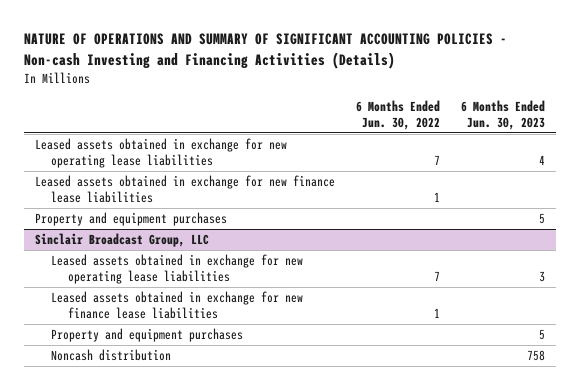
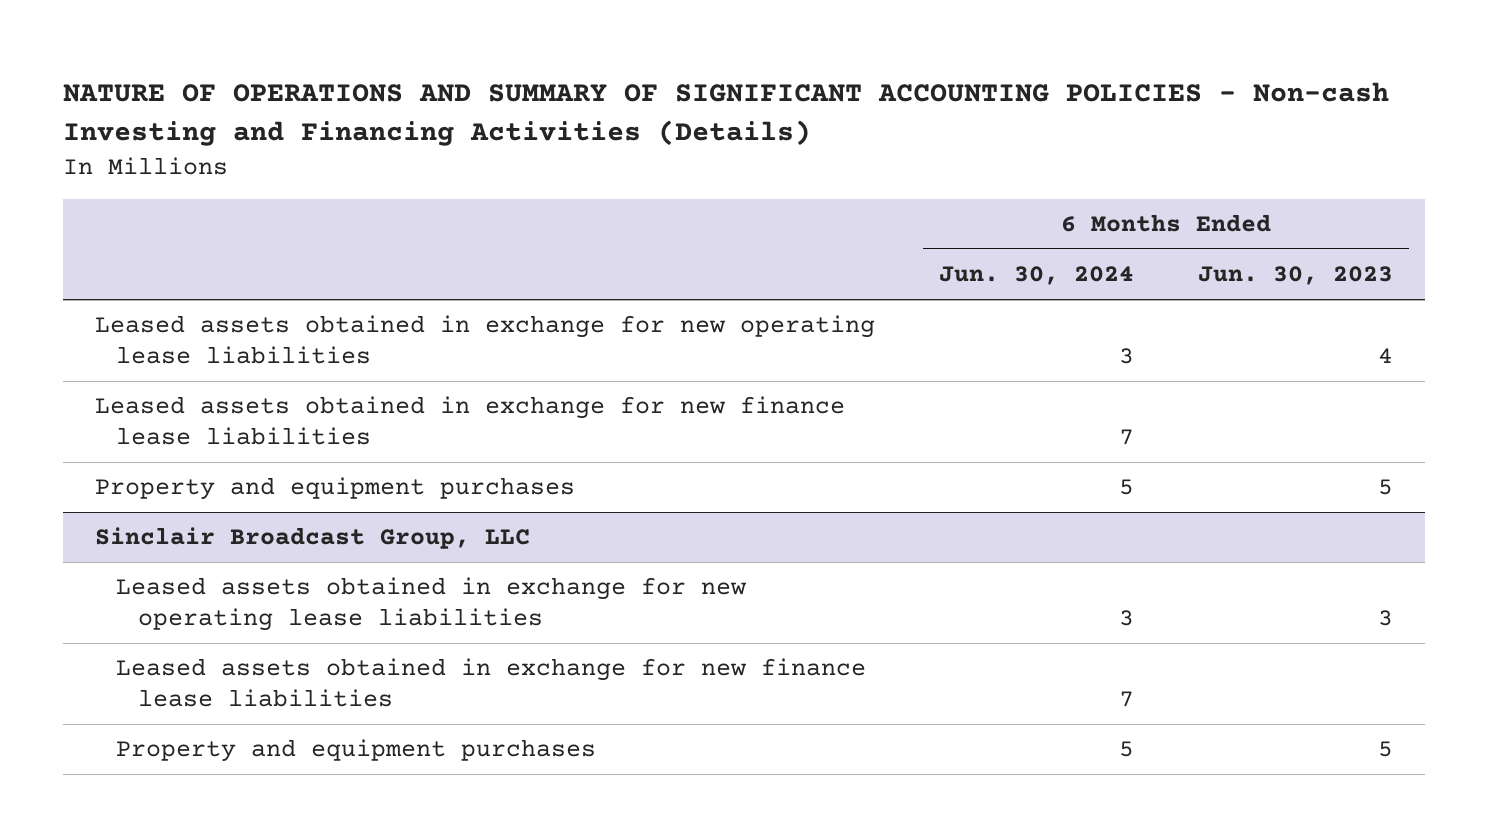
[356,99,441,130] 6 Months Ended Jun. 30, 2022 -> none
none -> [938,266,1134,286] Jun. 30, 2024
[51,348,172,361] Noncash distribution -> none

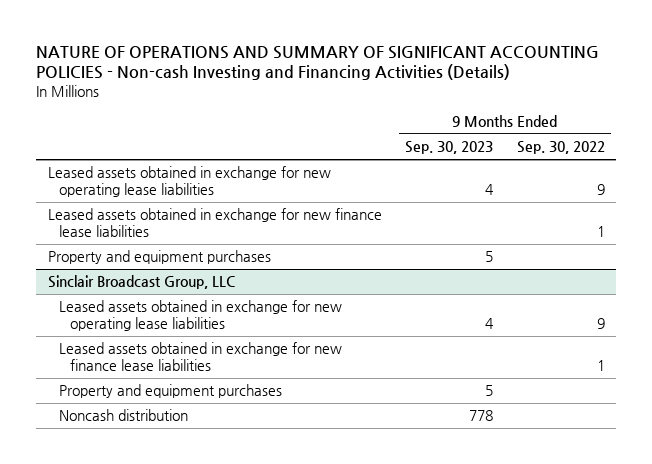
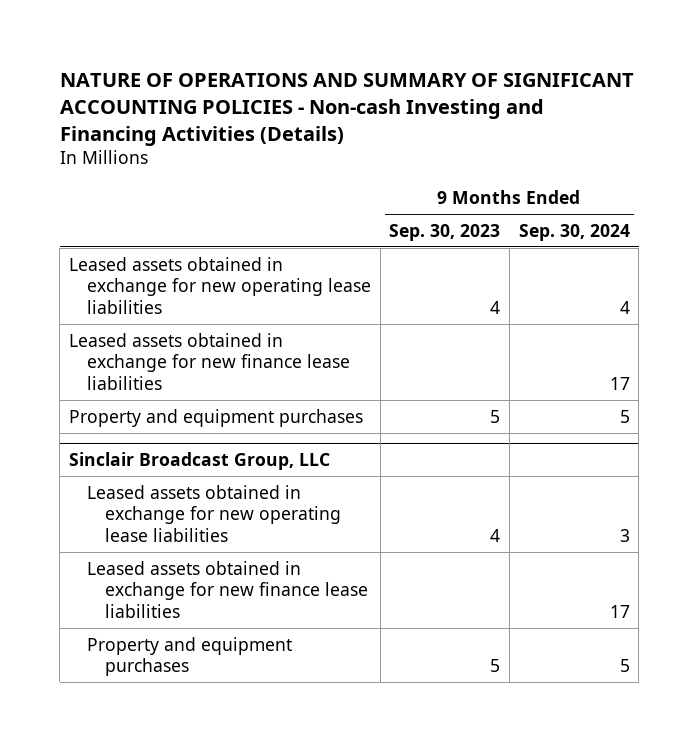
[516,141,605,155] Sep. 30, 2022 -> none
none -> [518,223,630,241] Sep. 30, 2024
[58,409,188,422] Noncash distribution -> none

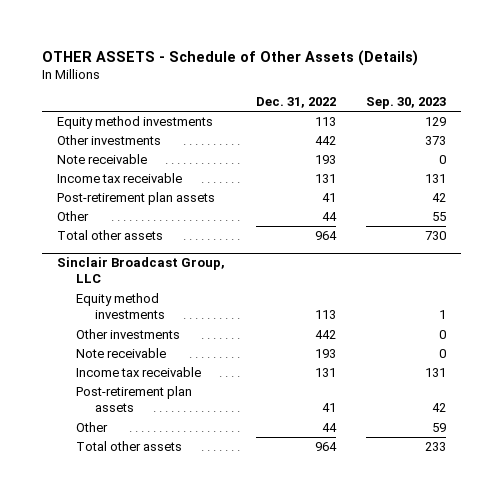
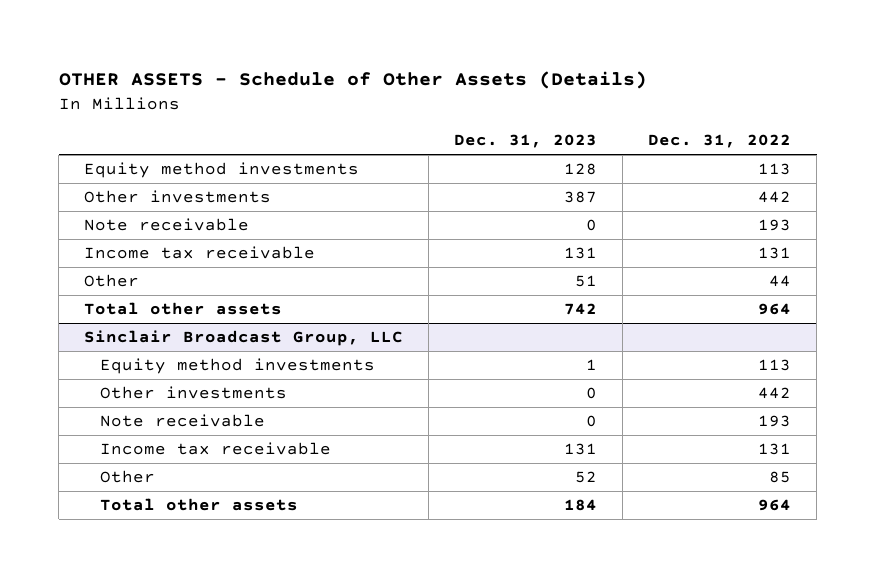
[365,97,446,110] Sep. 30, 2023 -> none
none -> [454,134,598,149] Dec. 31, 2023
[57,192,216,206] Post-retirement plan assets -> none
[75,386,192,413] Post-retirement plan assets -> none
[321,423,337,433] 44 -> [769,471,792,484] 85

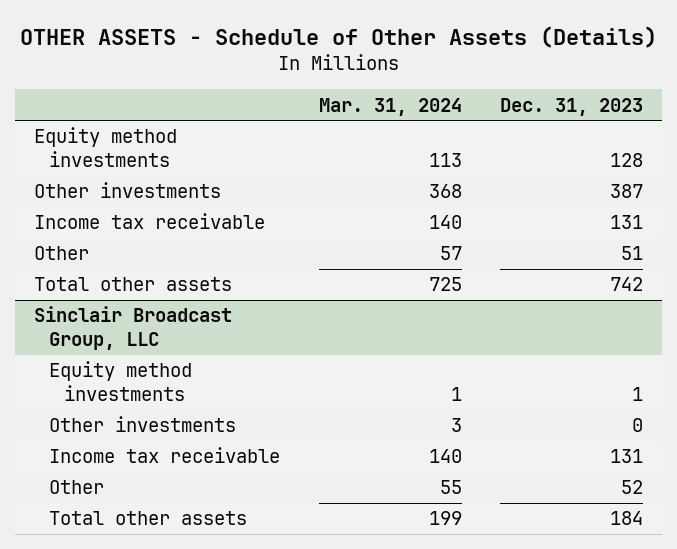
[648,134,792,149] Dec. 31, 2022 -> none
none -> [318,97,462,116] Mar. 31, 2024
[84,218,250,232] Note receivable -> none
[100,414,266,428] Note receivable -> none

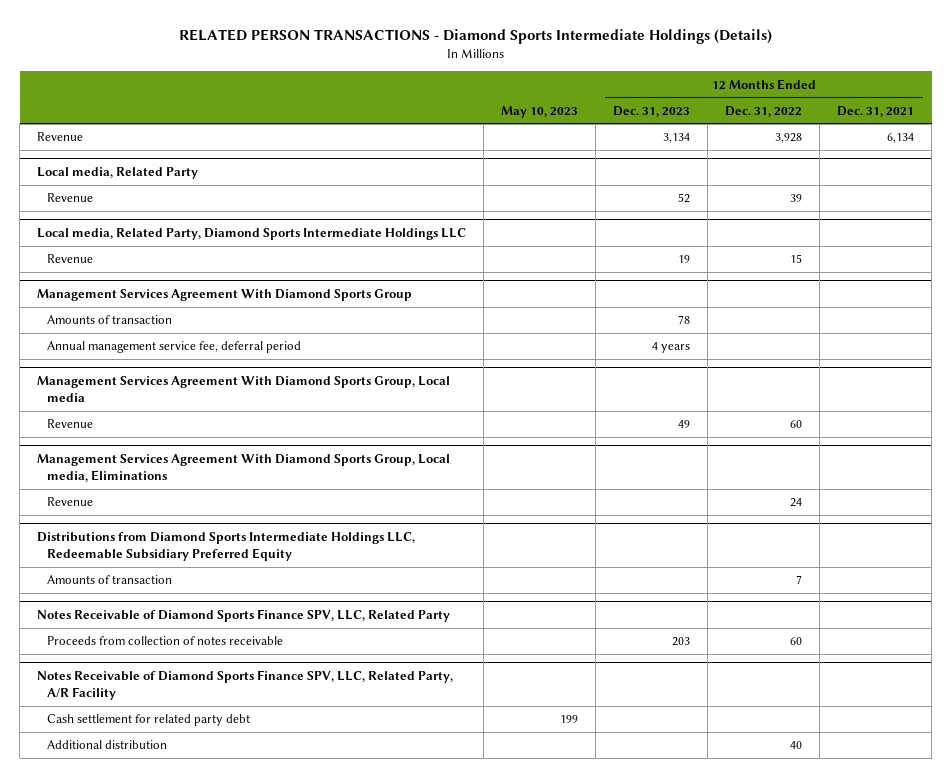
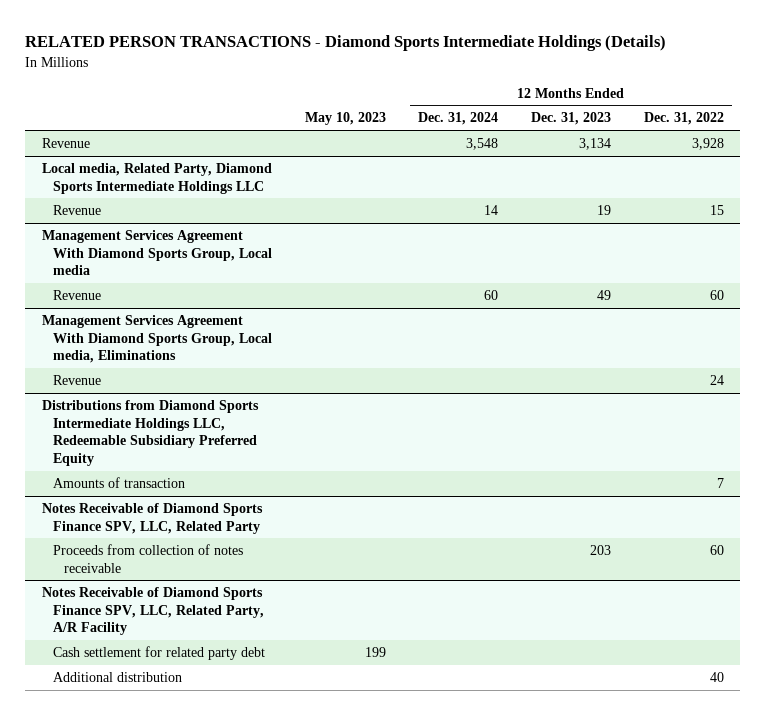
[837,105,915,117] Dec. 31, 2021 -> none
none -> [418,112,499,126] Dec. 31, 2024
[37,166,199,179] Local media, Related Party -> none
[46,193,93,203] Revenue -> none
[37,288,413,301] Management Services Agreement With Diamond Sports Group -> none
[46,315,172,325] Amounts of transaction -> none
[46,341,301,354] Annual management service fee, deferral period -> none

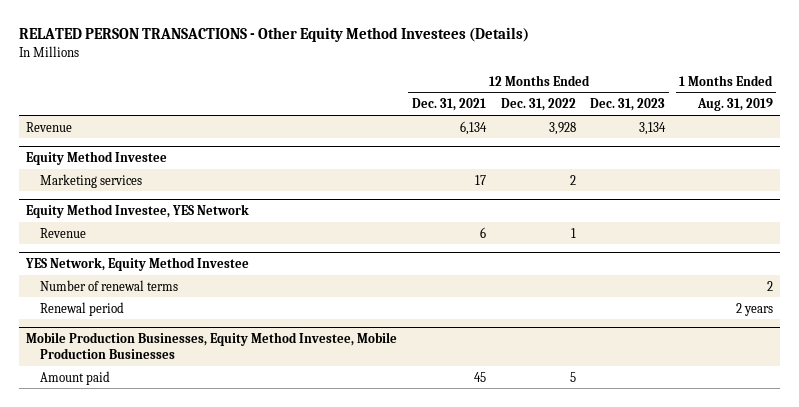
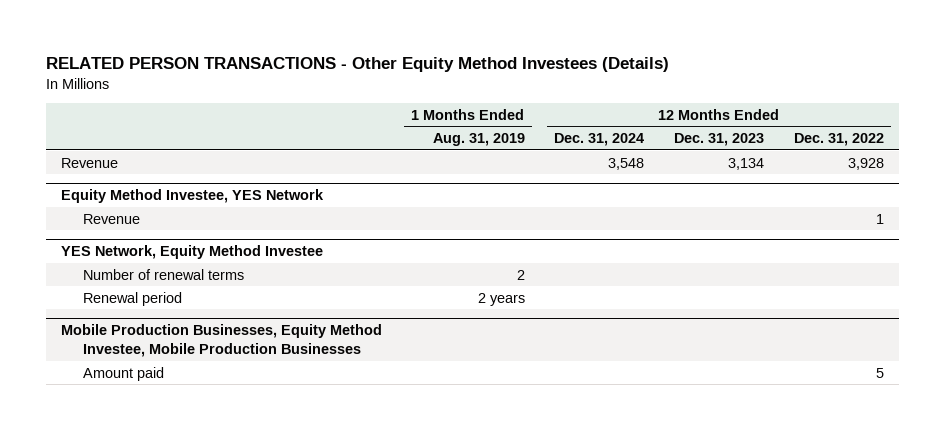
[411,98,486,112] Dec. 31, 2021 -> none
none -> [554,133,645,147] Dec. 31, 2024
[26,150,168,165] Equity Method Investee -> none
[40,173,143,188] Marketing services -> none

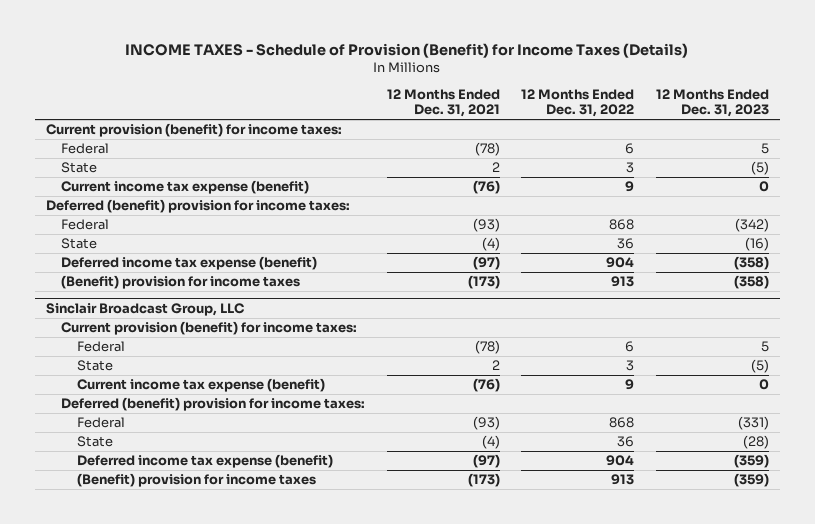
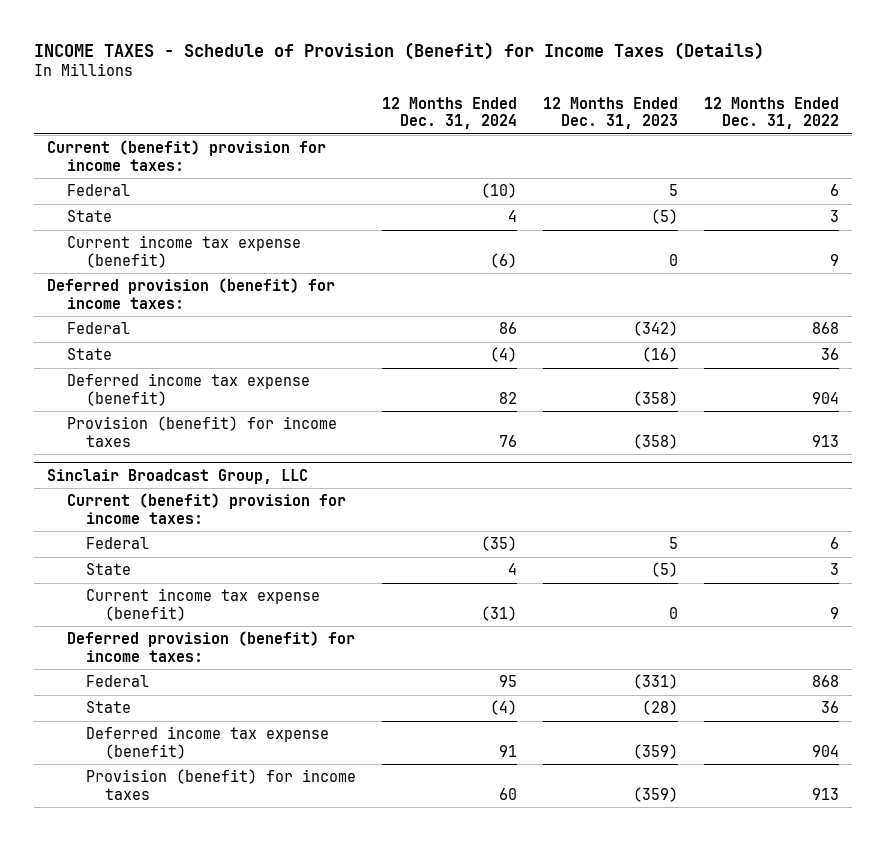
[386,88,500,118] 12 Months Ended Dec. 31, 2021 -> none
none -> [382,96,518,130] 12 Months Ended Dec. 31, 2024
[45,123,342,138] Current provision (benefit) for income taxes: -> [47,140,327,171] Current (benefit) provision for income taxes:
[45,199,350,214] Deferred (benefit) provision for income taxes: -> [47,278,336,309] Deferred provision (benefit) for income taxes:
[61,275,301,290] (Benefit) provision for income taxes -> [66,416,337,447] Provision (benefit) for income taxes
[61,321,358,336] Current provision (benefit) for income taxes: -> [66,493,346,524] Current (benefit) provision for income taxes:
[61,397,366,412] Deferred (benefit) provision for income taxes: -> [66,631,355,662] Deferred provision (benefit) for income taxes:
[76,473,316,488] (Benefit) provision for income taxes -> [85,769,356,800] Provision (benefit) for income taxes

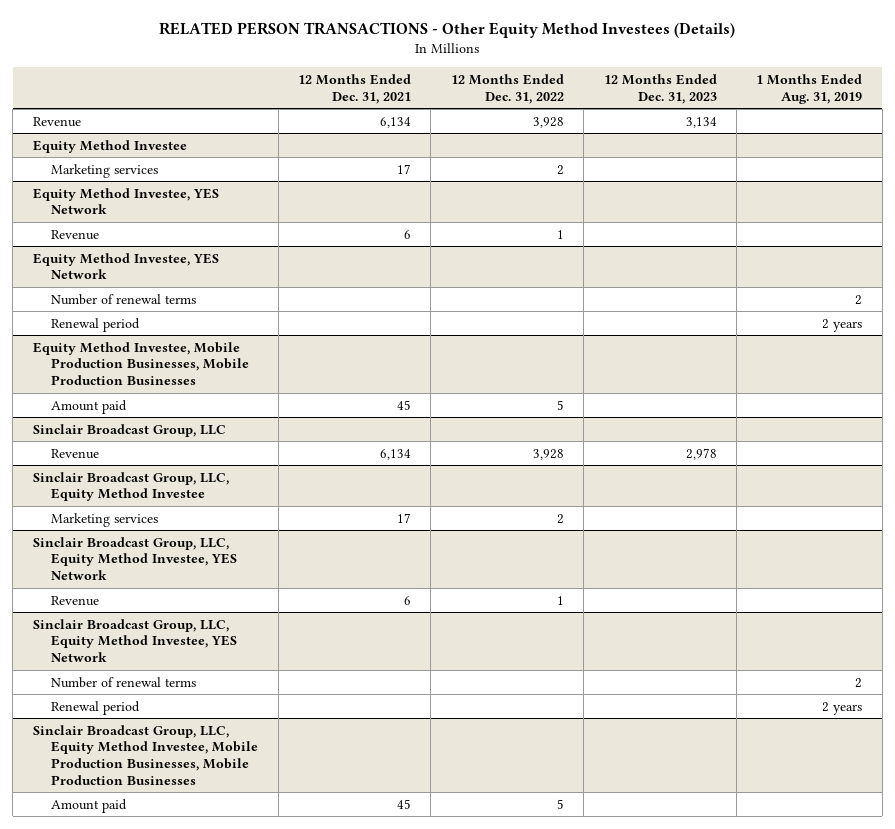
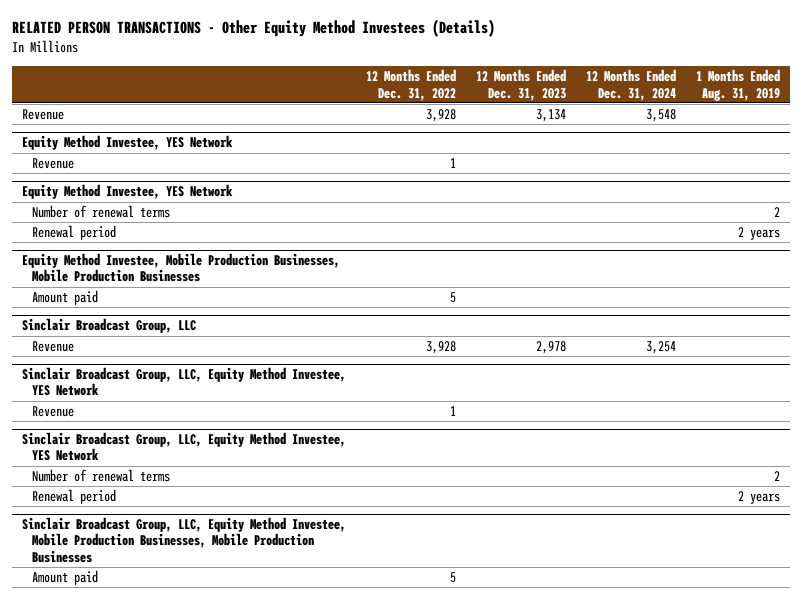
[298,74,412,104] 12 Months Ended Dec. 31, 2021 -> none
none -> [585,69,676,101] 12 Months Ended Dec. 31, 2024
[32,139,187,153] Equity Method Investee -> none
[51,163,159,178] Marketing services -> none
[32,471,229,502] Sinclair Broadcast Group, LLC, Equity Method Investee -> none
[51,512,159,527] Marketing services -> none

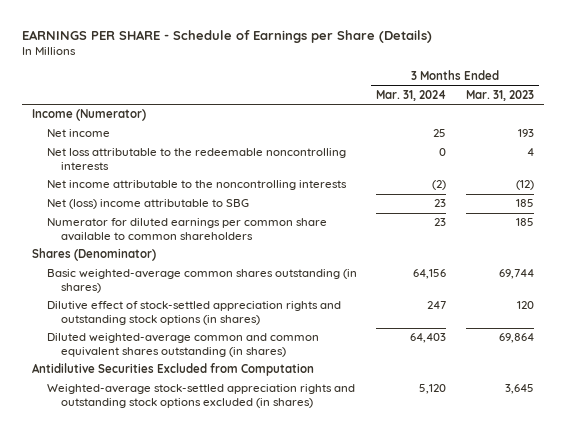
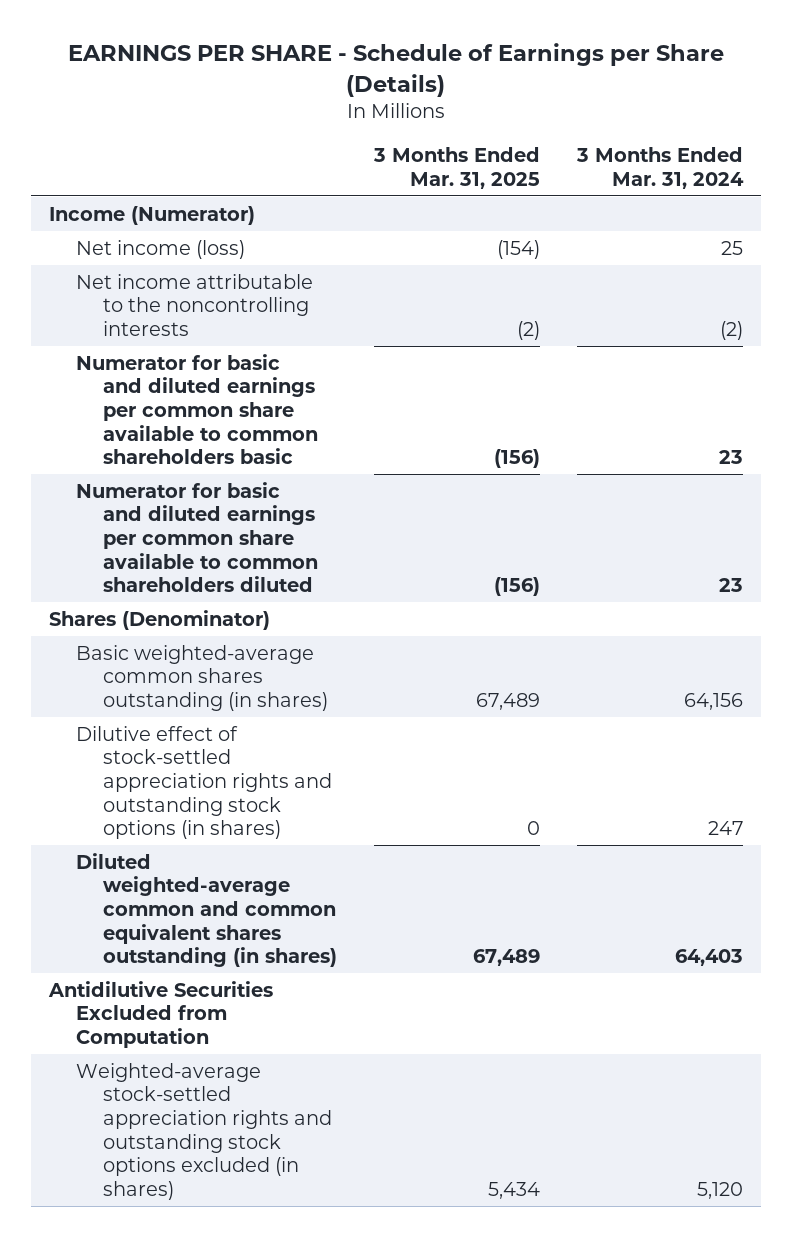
[465,89,534,101] Mar. 31, 2023 -> none
none -> [372,147,540,189] 3 Months Ended Mar. 31, 2025
[46,148,346,170] Net loss attributable to the redeemable noncontrolling interests -> none
[46,129,110,138] Net income -> [76,239,246,259] Net income (loss)
[46,199,249,210] Net (loss) income attributable to SBG -> [76,353,318,465] Numerator for basic and diluted earnings per common share available to common shareholders basic
[46,218,327,241] Numerator for diluted earnings per common share available to common shareholders -> [76,481,318,593] Numerator for basic and diluted earnings per common share available to common shareholders diluted

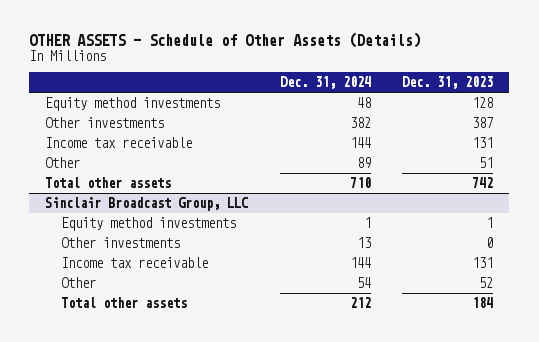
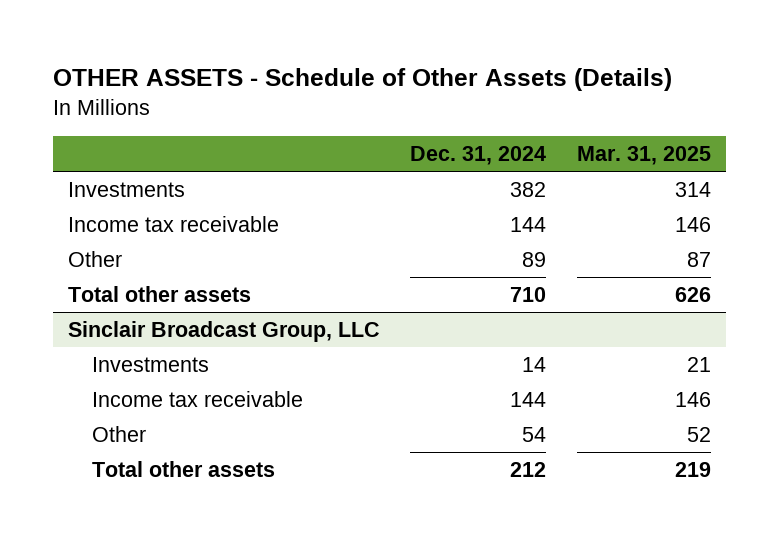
[402,76,494,90] Dec. 31, 2023 -> none
none -> [576,146,711,166] Mar. 31, 2025
[45,97,221,112] Equity method investments -> none
[45,117,165,129] Other investments -> [67,181,185,197] Investments
[60,217,236,232] Equity method investments -> none
[60,237,180,249] Other investments -> [91,356,209,372] Investments
[356,237,371,249] 13 -> [522,356,547,372] 14

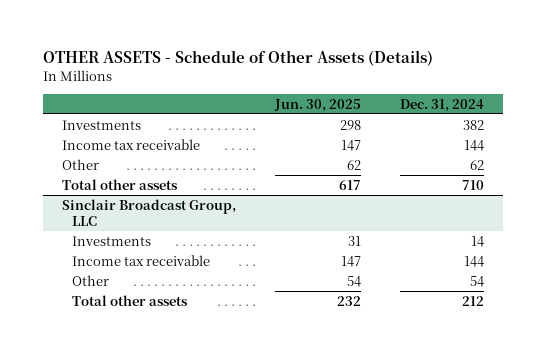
[576,146,711,166] Mar. 31, 2025 -> none
none -> [273,98,361,112] Jun. 30, 2025
[522,251,547,267] 89 -> [469,159,484,170] 62

